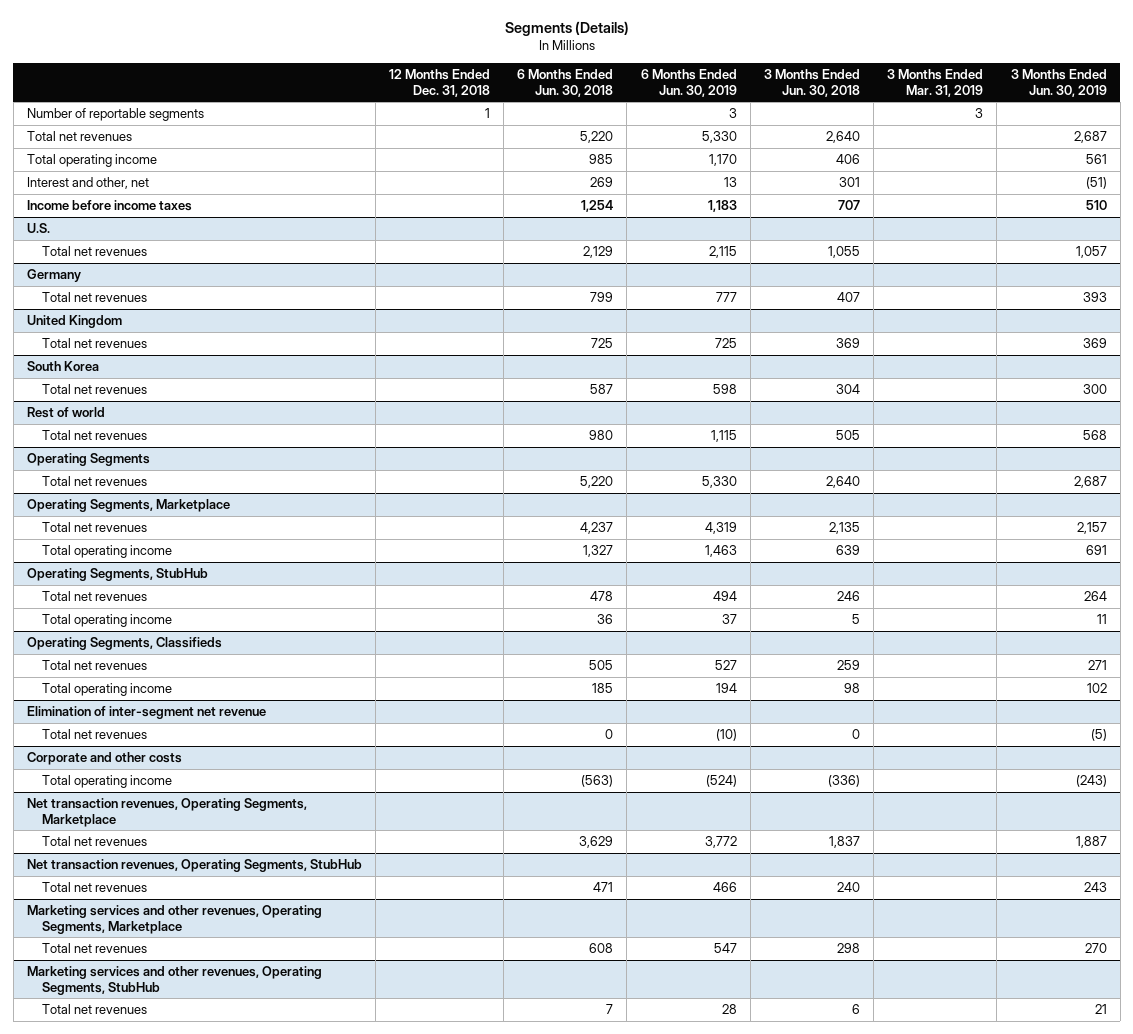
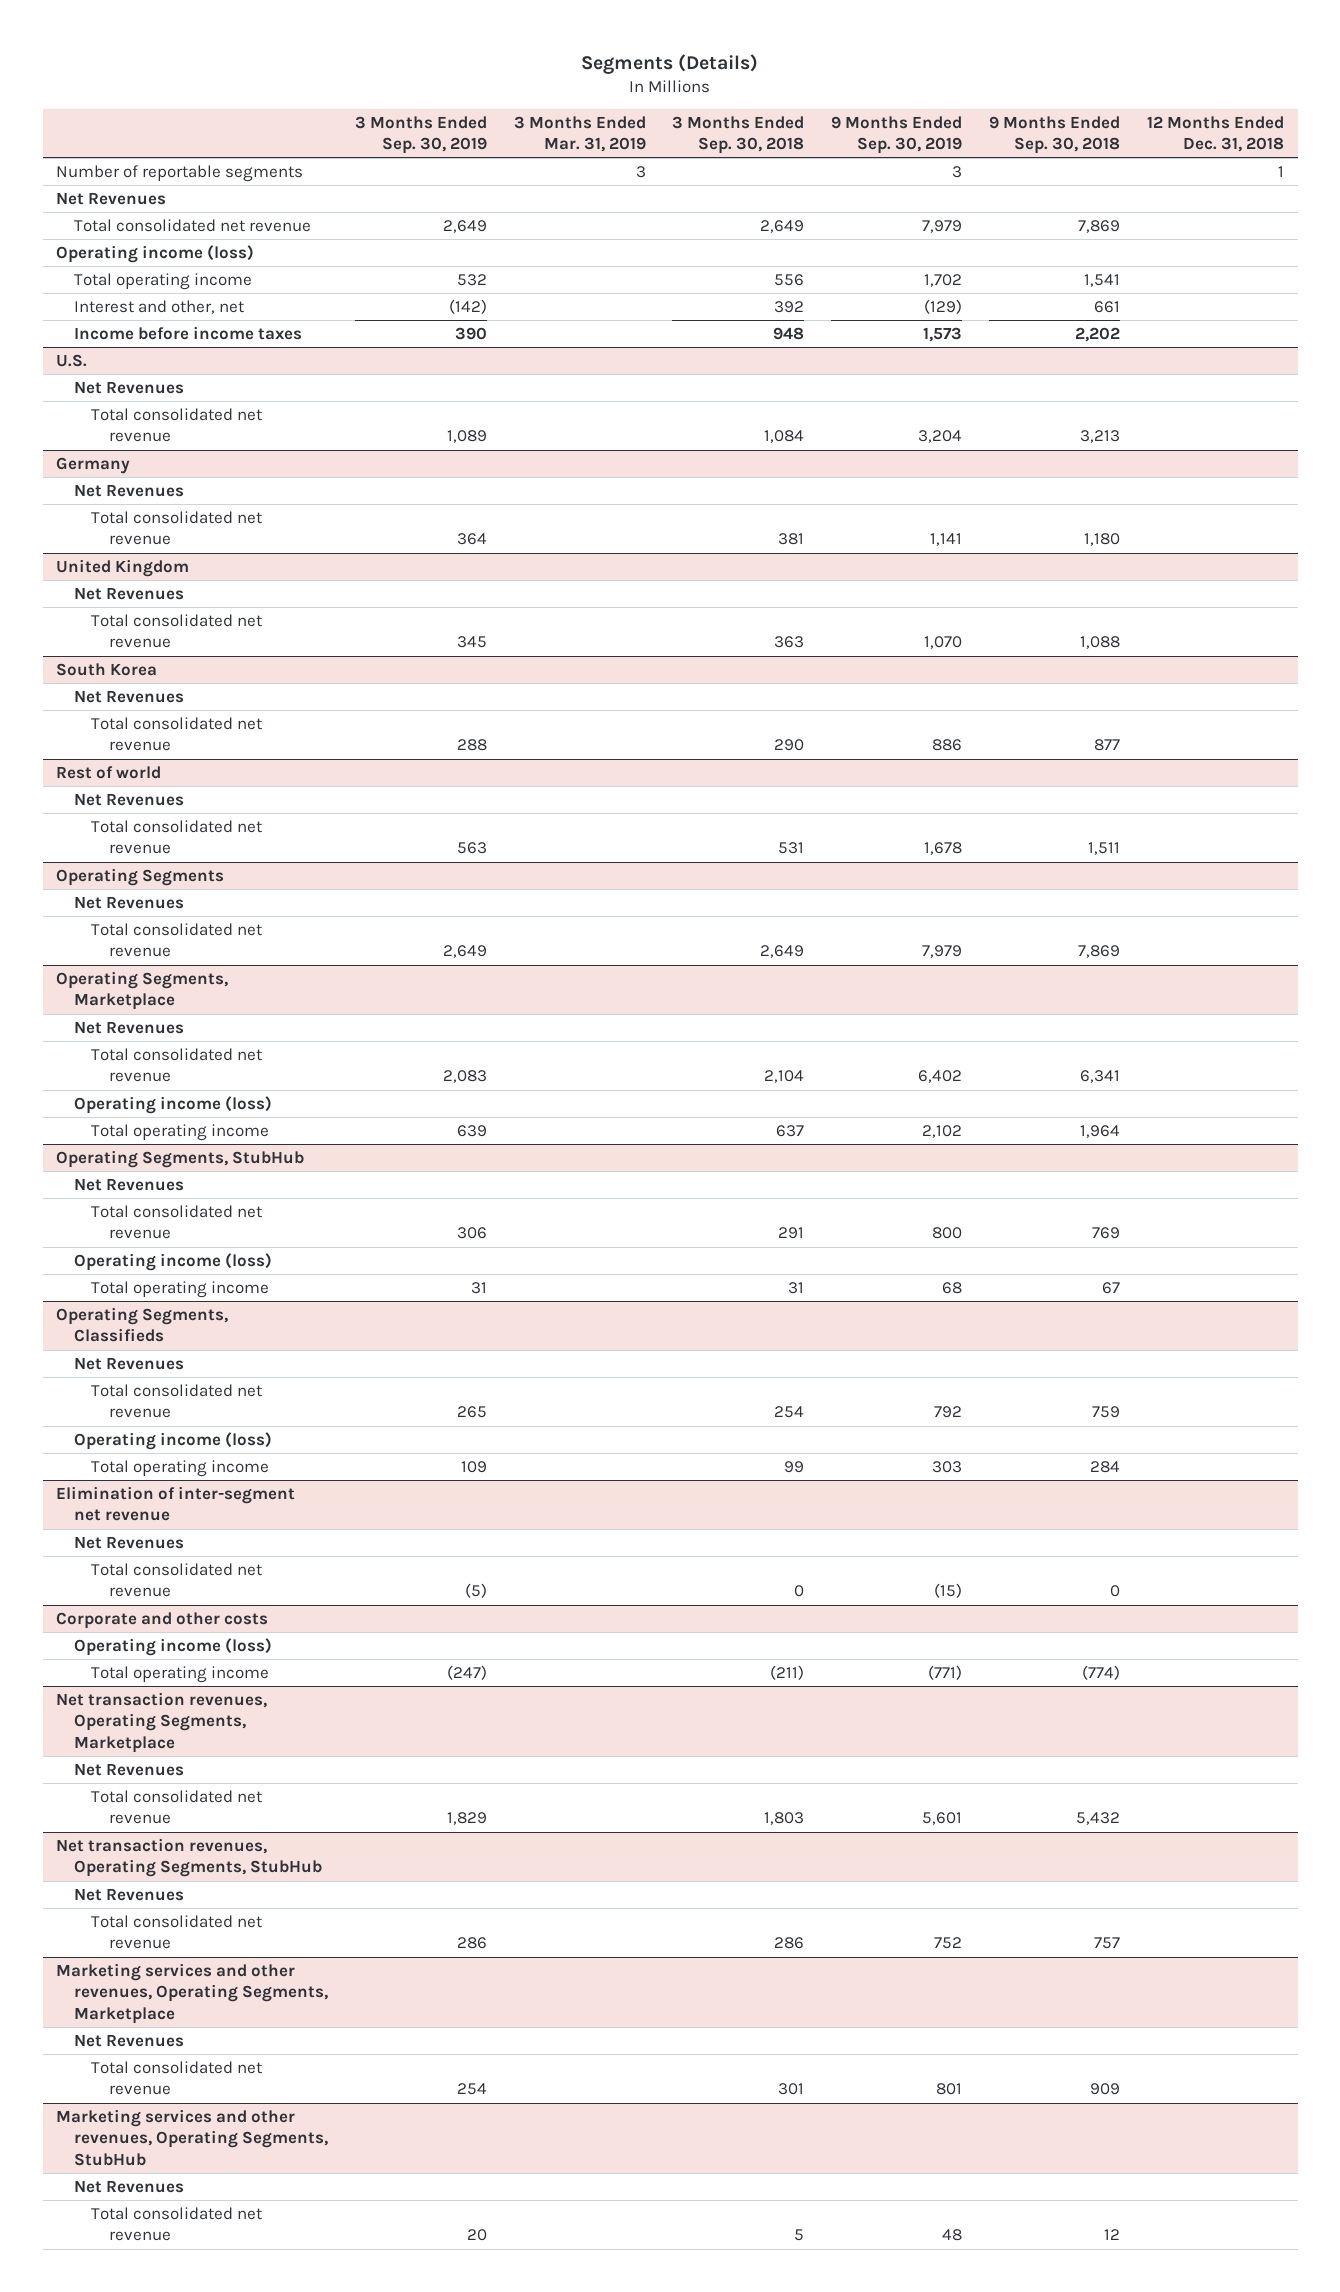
[517,69,614,97] 6 Months Ended Jun. 30, 2018 -> none
[640,69,737,97] 6 Months Ended Jun. 30, 2019 -> none
[763,69,860,97] 3 Months Ended Jun. 30, 2018 -> none
[1010,69,1107,97] 3 Months Ended Jun. 30, 2019 -> none
none -> [354,115,487,155] 3 Months Ended Sep. 30, 2019
none -> [672,115,805,155] 3 Months Ended Sep. 30, 2018
none -> [831,115,963,155] 9 Months Ended Sep. 30, 2019
none -> [989,115,1121,155] 9 Months Ended Sep. 30, 2018
none -> [56,192,167,206] Net Revenues
[26,130,132,141] Total net revenues -> [73,219,311,233] Total consolidated net revenue
none -> [56,245,255,264] Operating income (loss)
none -> [73,381,184,395] Net Revenues
[41,245,147,256] Total net revenues -> [91,408,263,443] Total consolidated net revenue
none -> [73,484,184,498] Net Revenues
[41,291,147,302] Total net revenues -> [91,511,263,546] Total consolidated net revenue
none -> [73,587,184,601] Net Revenues
[41,337,147,348] Total net revenues -> [91,614,263,649] Total consolidated net revenue
none -> [73,690,184,704] Net Revenues
[41,383,147,394] Total net revenues -> [91,717,263,752] Total consolidated net revenue
none -> [73,793,184,807] Net Revenues
[41,429,147,440] Total net revenues -> [91,820,263,855] Total consolidated net revenue
none -> [73,896,184,910] Net Revenues
[41,475,147,486] Total net revenues -> [91,923,263,958] Total consolidated net revenue
none -> [73,1021,184,1035] Net Revenues
[41,521,147,532] Total net revenues -> [91,1048,263,1083] Total consolidated net revenue
none -> [73,1096,272,1115] Operating income (loss)
none -> [73,1178,184,1192] Net Revenues
[41,590,147,601] Total net revenues -> [91,1205,263,1240] Total consolidated net revenue
none -> [73,1253,272,1272] Operating income (loss)
none -> [73,1357,184,1371] Net Revenues
[41,659,147,670] Total net revenues -> [91,1384,263,1419] Total consolidated net revenue
none -> [73,1432,272,1451] Operating income (loss)
none -> [73,1536,184,1550] Net Revenues
[41,728,147,739] Total net revenues -> [91,1563,263,1598] Total consolidated net revenue
none -> [73,1638,272,1657] Operating income (loss)
none -> [73,1763,184,1777] Net Revenues
[41,835,147,846] Total net revenues -> [91,1790,263,1825] Total consolidated net revenue
none -> [73,1888,184,1902] Net Revenues
[41,881,147,892] Total net revenues -> [91,1915,263,1950] Total consolidated net revenue
none -> [73,2034,184,2048] Net Revenues
[41,942,147,953] Total net revenues -> [91,2061,263,2096] Total consolidated net revenue
none -> [73,2180,184,2194] Net Revenues
[41,1003,147,1014] Total net revenues -> [91,2207,263,2242] Total consolidated net revenue

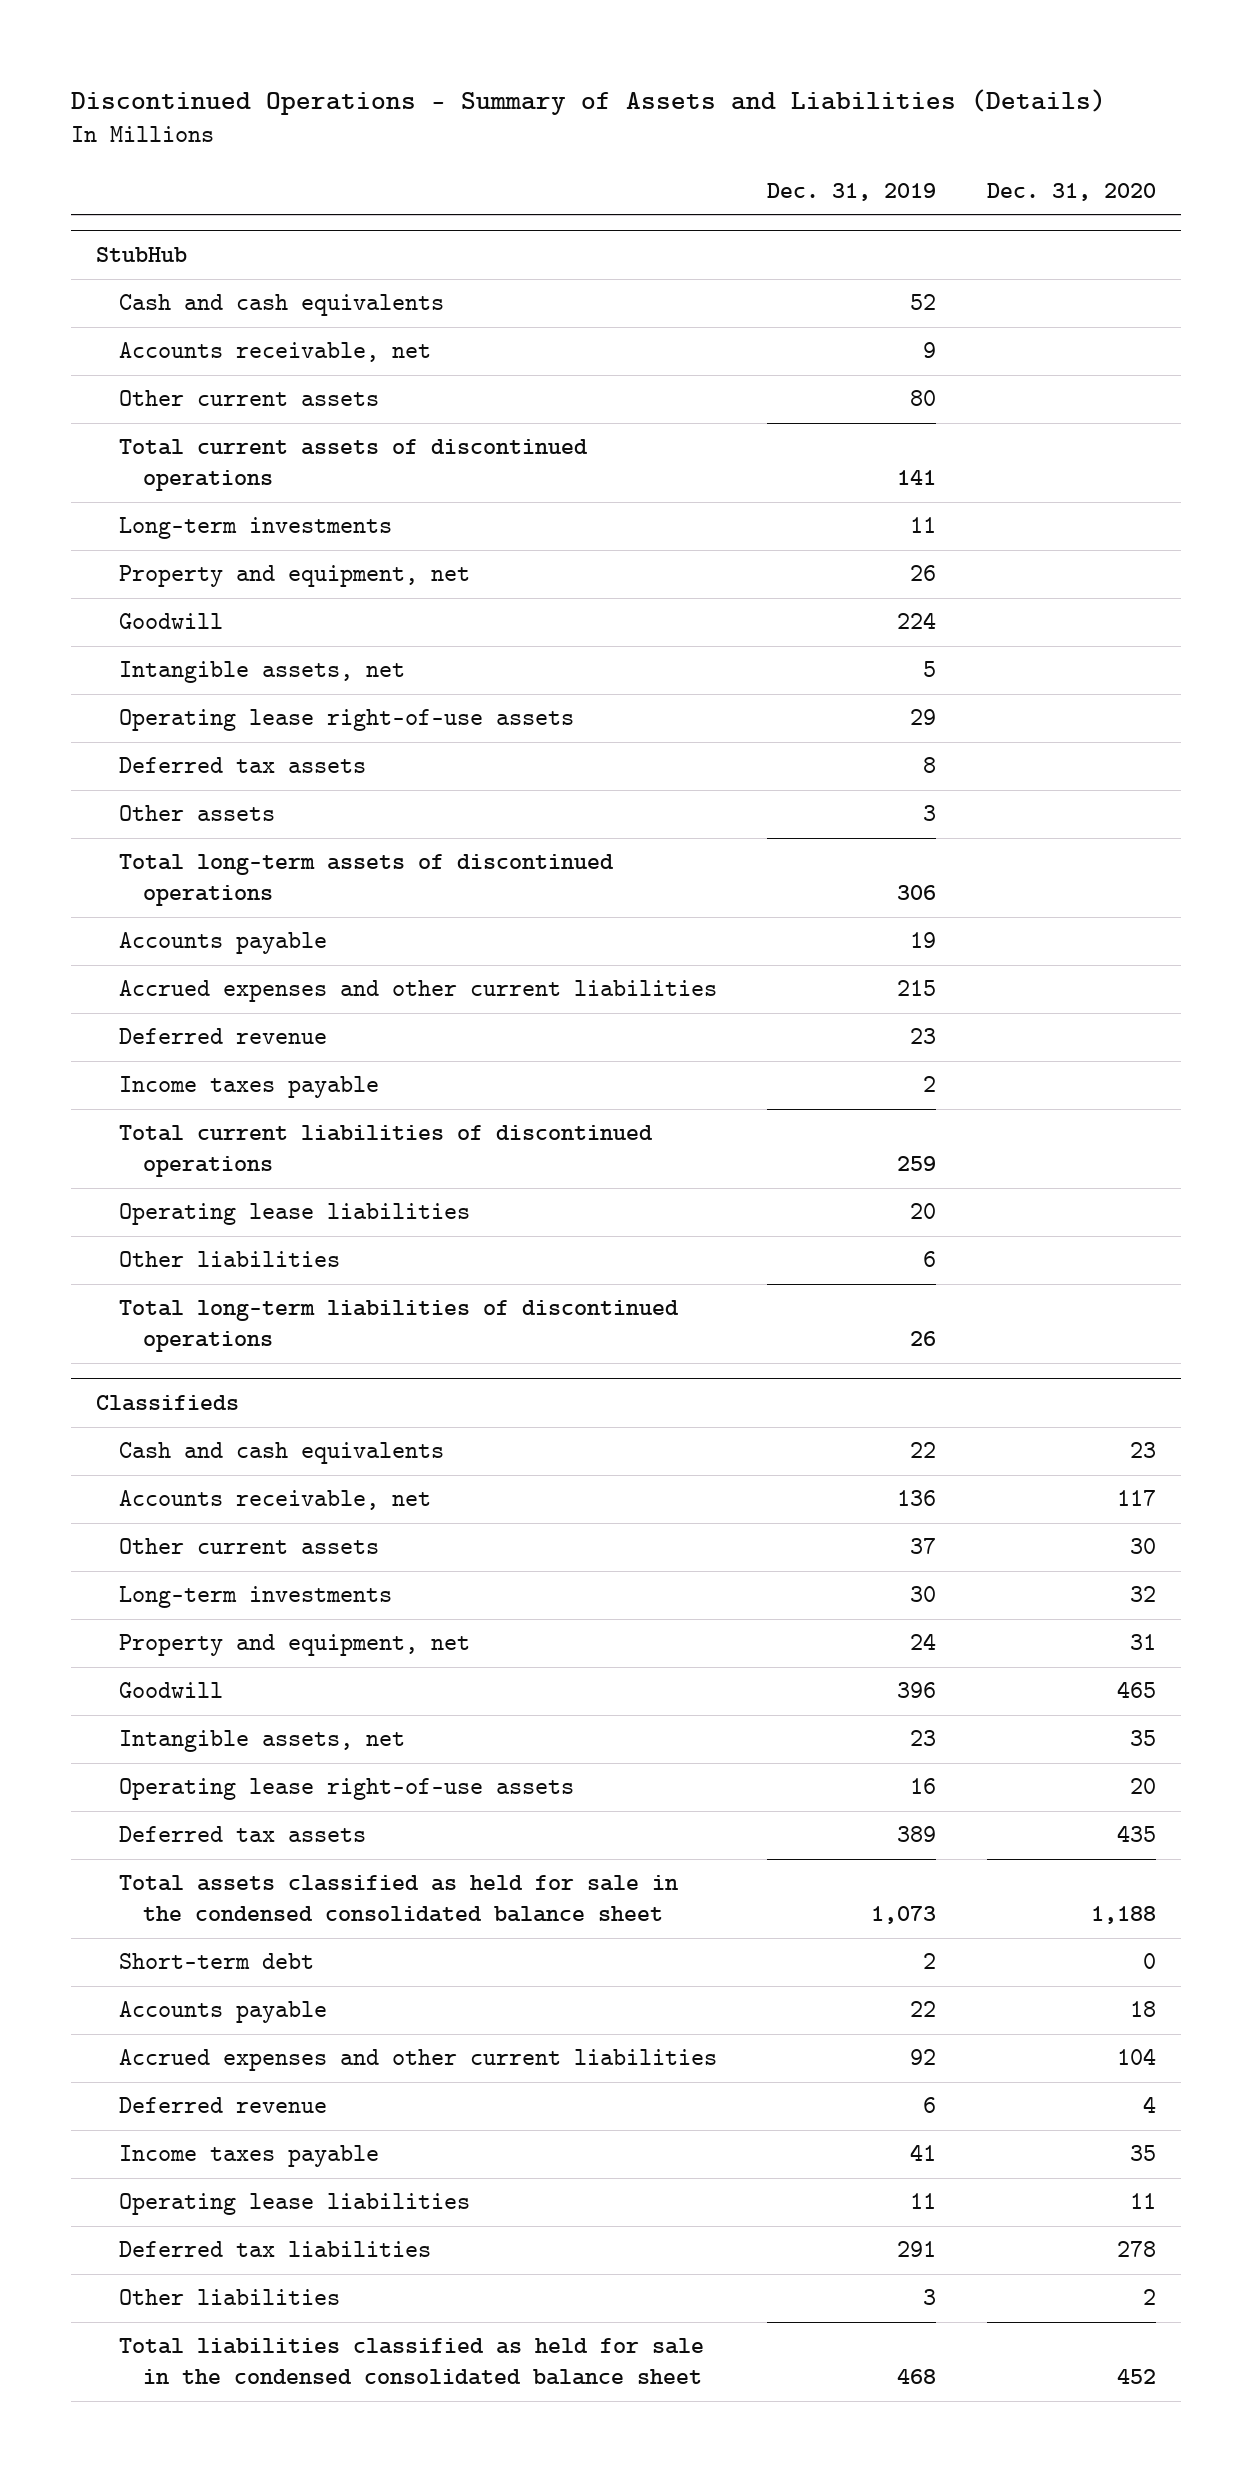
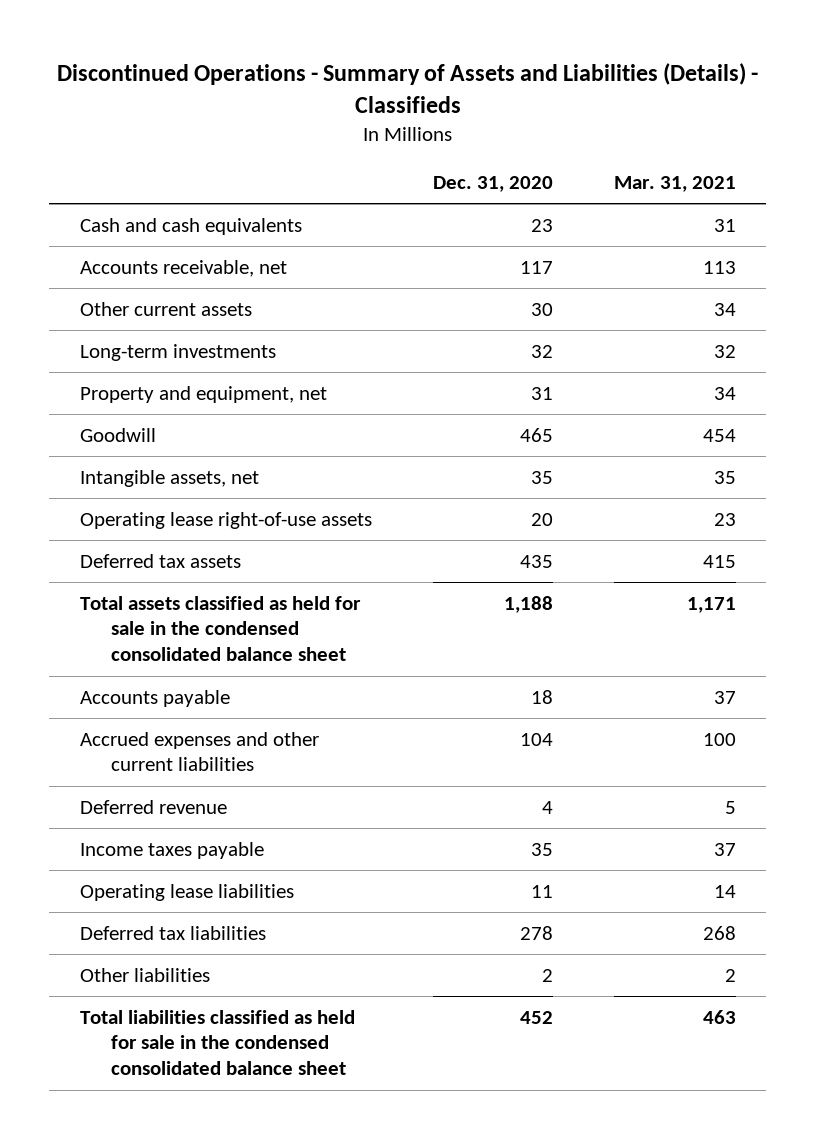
[70,88,1106,115] Discontinued Operations - Summary of Assets and Liabilities (Details) -> [56,63,758,114] Discontinued Operations - Summary of Assets and Liabilities (Details) - Classifieds
[767,182,937,201] Dec. 31, 2019 -> none
none -> [613,175,736,192] Mar. 31, 2021
[95,246,187,262] StubHub -> none
[119,294,445,317] Cash and cash equivalents -> none
[119,342,432,363] Accounts receivable, net -> none
[119,390,380,407] Other current assets -> none
[119,439,589,492] Total current assets of discontinued operations -> none
[119,517,393,540] Long-term investments -> none
[119,565,471,588] Property and equipment, net -> none
[119,613,224,630] Goodwill -> none
[119,661,406,684] Intangible assets, net -> none
[119,709,575,732] Operating lease right-of-use assets -> none
[119,757,367,774] Deferred tax assets -> none
[119,805,276,822] Other assets -> none
[119,854,615,907] Total long-term assets of discontinued operations -> none
[119,932,328,955] Accounts payable -> none
[119,980,718,1003] Accrued expenses and other current liabilities -> none
[119,1028,328,1045] Deferred revenue -> none
[119,1076,380,1099] Income taxes payable -> none
[119,1125,654,1178] Total current liabilities of discontinued operations -> none
[119,1203,471,1226] Operating lease liabilities -> none
[119,1251,341,1268] Other liabilities -> none
[119,1300,680,1353] Total long-term liabilities of discontinued operations -> none
[95,1394,239,1411] Classifieds -> none
[119,1953,315,1970] Short-term debt -> none

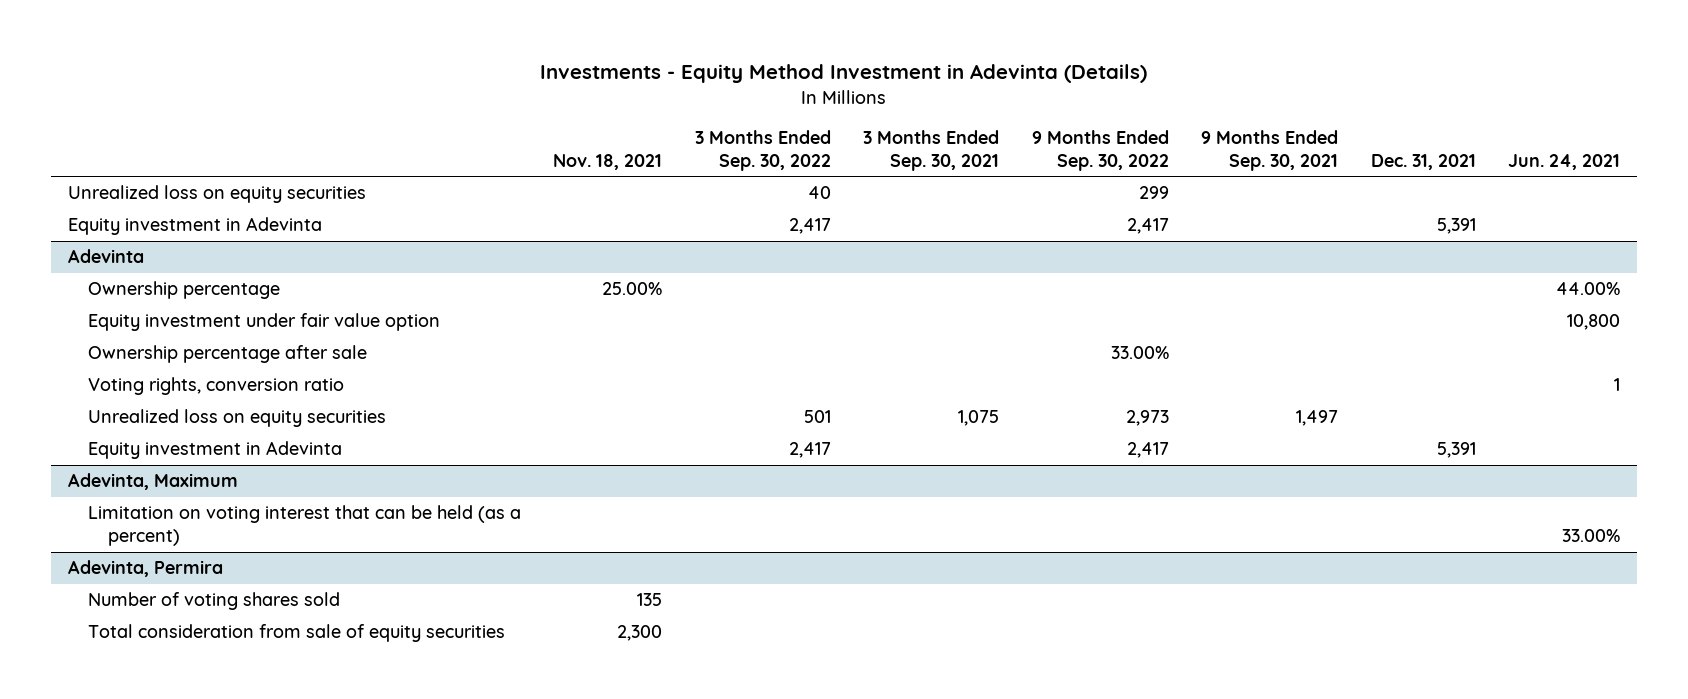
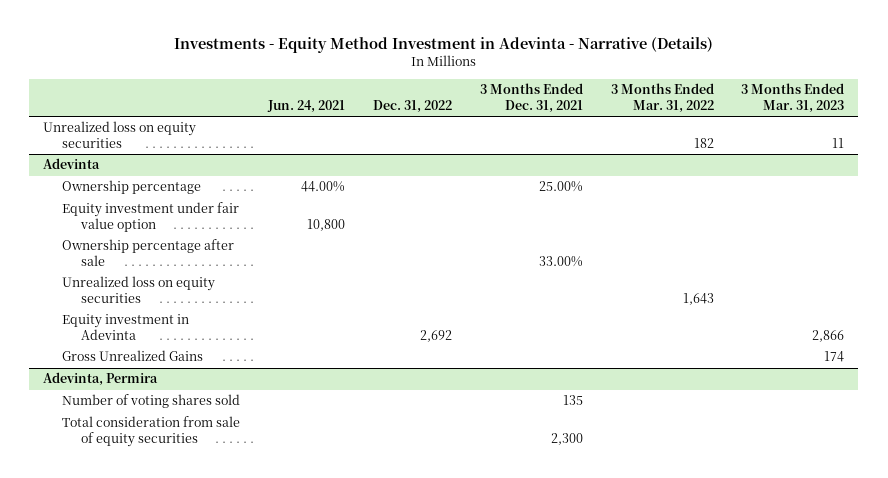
[539,64,1147,84] Investments - Equity Method Investment in Adevinta (Details) -> [173,37,713,54] Investments - Equity Method Investment in Adevinta - Narrative (Details)
[553,153,663,170] Nov. 18, 2021 -> none
[694,129,831,171] 3 Months Ended Sep. 30, 2022 -> none
[863,129,1000,171] 3 Months Ended Sep. 30, 2021 -> none
[1031,129,1169,171] 9 Months Ended Sep. 30, 2022 -> none
[1201,129,1339,171] 9 Months Ended Sep. 30, 2021 -> none
[1370,153,1476,170] Dec. 31, 2021 -> none
none -> [372,100,452,114] Dec. 31, 2022
none -> [479,83,583,114] 3 Months Ended Dec. 31, 2021
none -> [610,83,714,114] 3 Months Ended Mar. 31, 2022
none -> [741,83,845,114] 3 Months Ended Mar. 31, 2023
[67,217,322,236] Equity investment in Adevinta -> none
[87,377,344,396] Voting rights, conversion ratio -> none
[67,473,238,491] Adevinta, Maximum -> none
[87,505,521,547] Limitation on voting interest that can be held (as a percent) -> none
none -> [62,350,204,362] Gross Unrealized Gains

